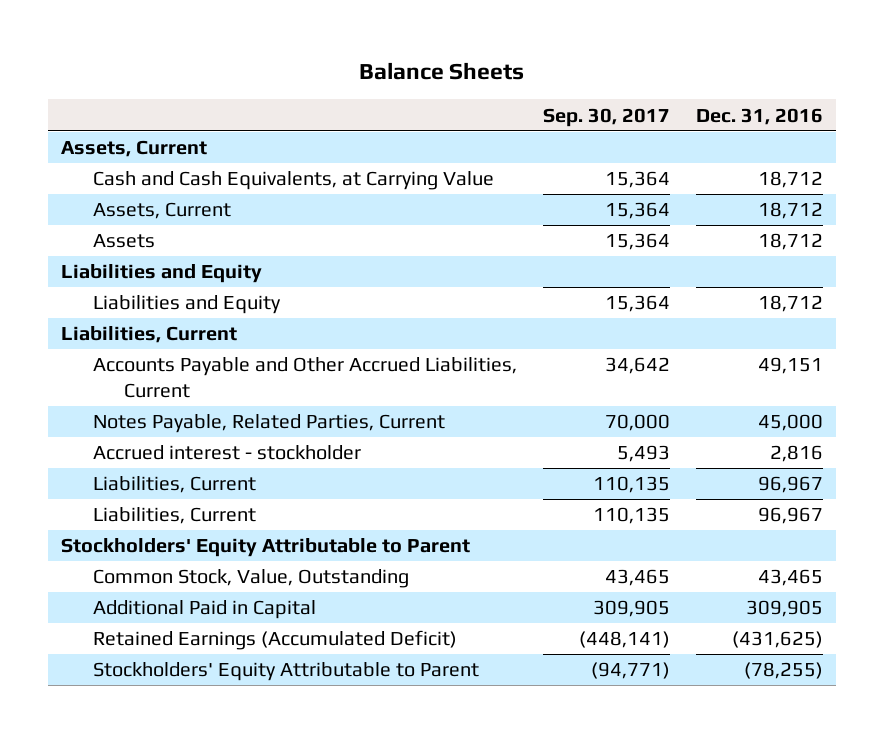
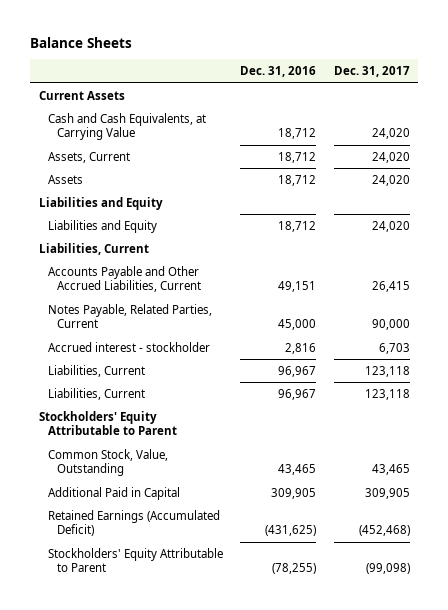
[542,107,670,127] Sep. 30, 2017 -> none
none -> [333,66,410,78] Dec. 31, 2017
[61,140,208,158] Assets, Current -> [38,90,125,100] Current Assets

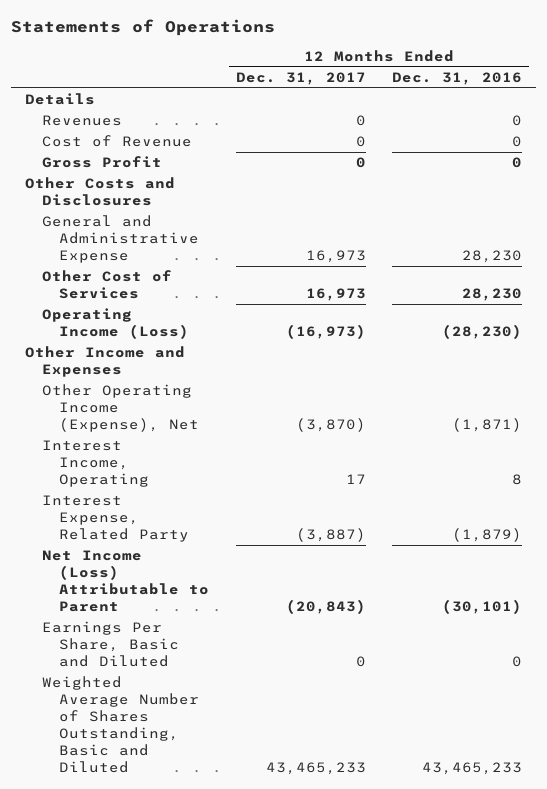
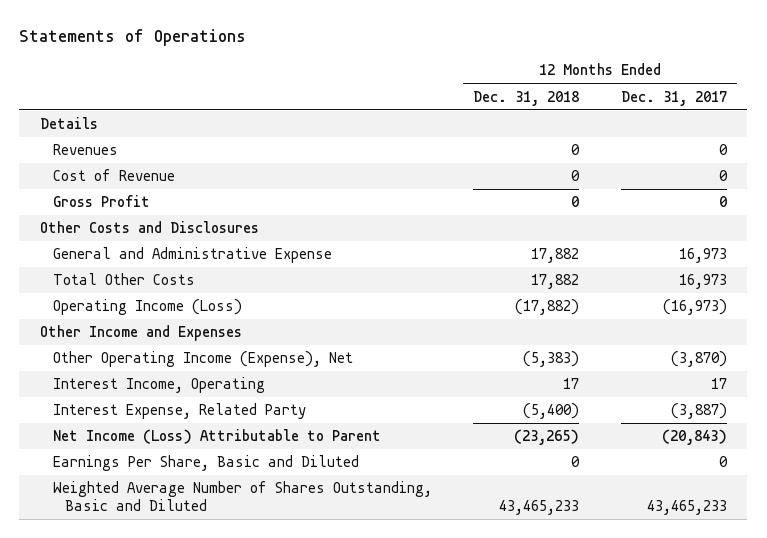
[392,71,523,85] Dec. 31, 2016 -> none
none -> [473,90,580,106] Dec. 31, 2018
[41,270,172,300] Other Cost of Services -> [52,273,195,286] Total Other Costs

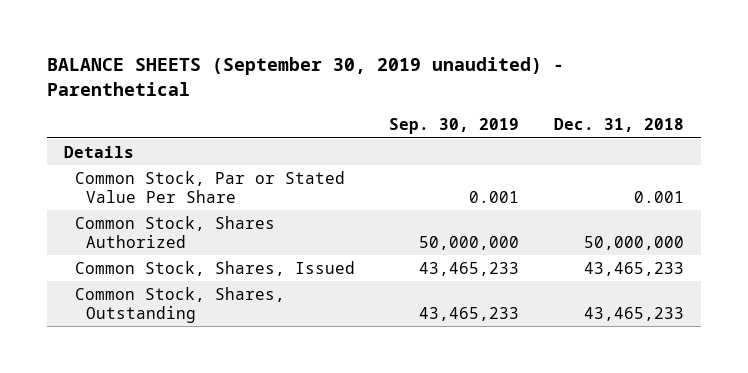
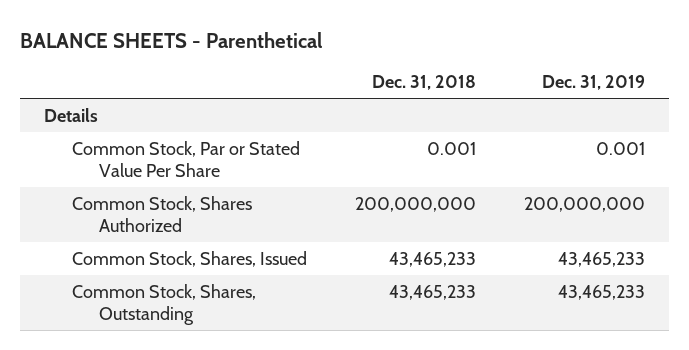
[46,57,564,96] BALANCE SHEETS (September 30, 2019 unaudited) - Parenthetical -> [20,31,323,48] BALANCE SHEETS - Parenthetical
[389,118,520,135] Sep. 30, 2019 -> none
none -> [541,75,645,91] Dec. 31, 2019
[583,236,684,251] 50,000,000 -> [354,196,476,212] 200,000,000

